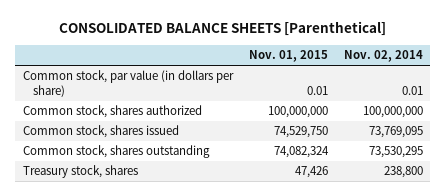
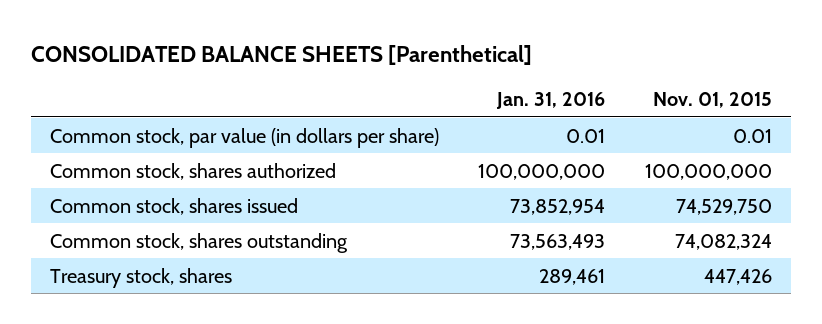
[343,50,423,63] Nov. 02, 2014 -> none
none -> [496,92,606,110] Jan. 31, 2016
[294,166,328,179] 47,426 -> [703,268,772,285] 447,426

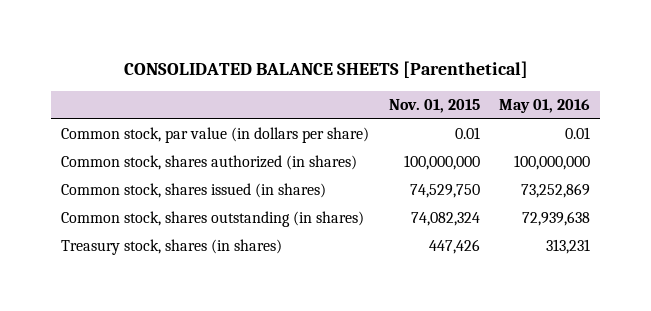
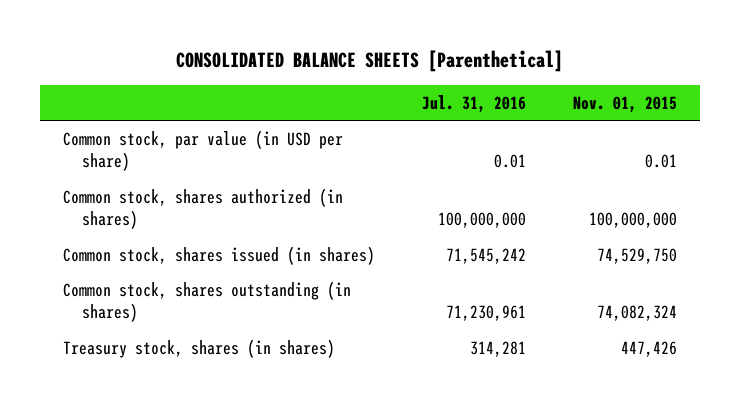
[499,99,591,114] May 01, 2016 -> none
none -> [422,94,527,113] Jul. 31, 2016
[60,127,369,144] Common stock, par value (in dollars per share) -> [63,129,344,172] Common stock, par value (in USD per share)

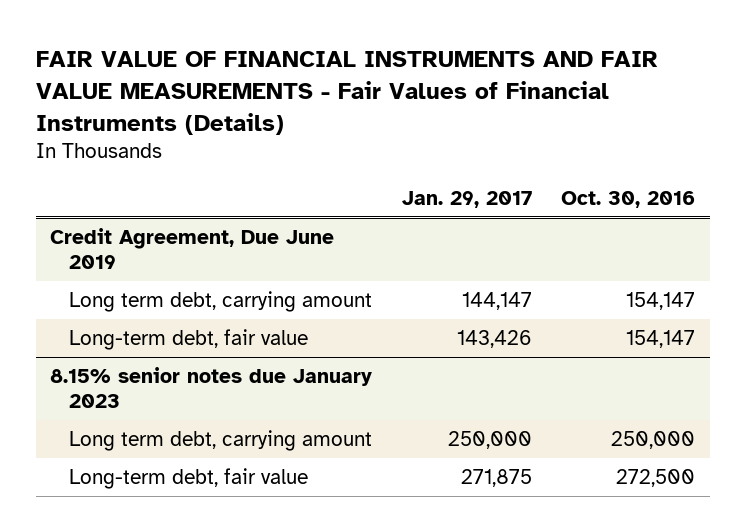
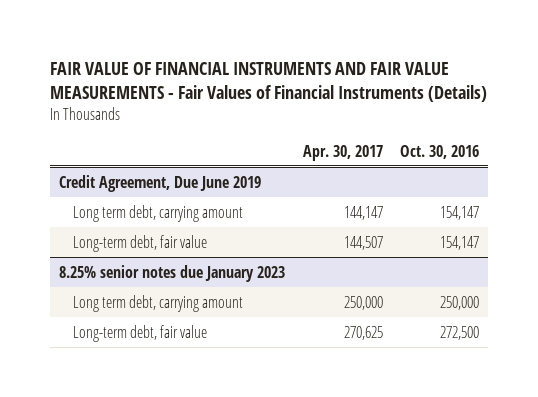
[401,190,532,208] Jan. 29, 2017 -> none
none -> [302,144,383,161] Apr. 30, 2017
[50,367,373,408] 8.15% senior notes due January 2023 -> [59,264,286,282] 8.25% senior notes due January 2023

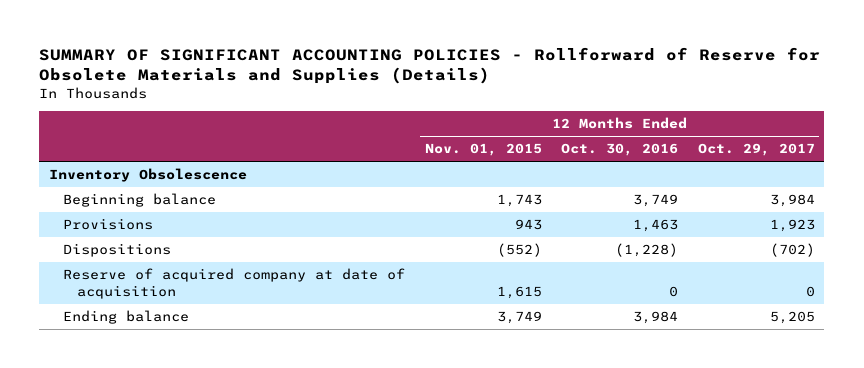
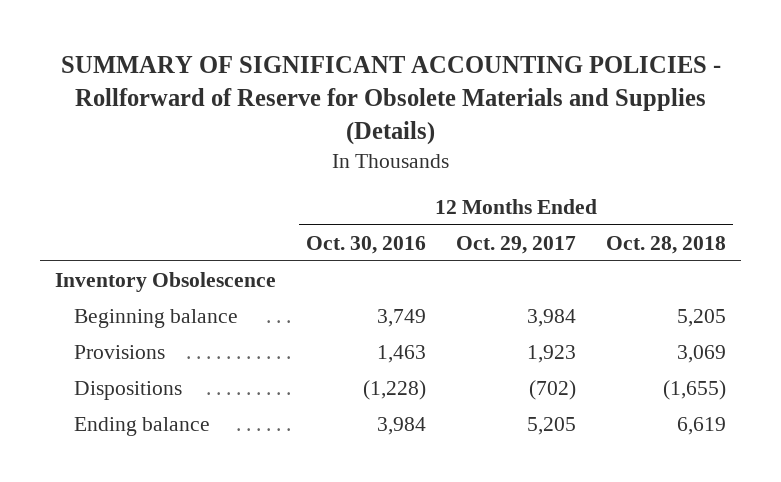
[424,143,542,157] Nov. 01, 2015 -> none
none -> [605,235,726,254] Oct. 28, 2018
[63,268,406,299] Reserve of acquired company at date of acquisition -> none

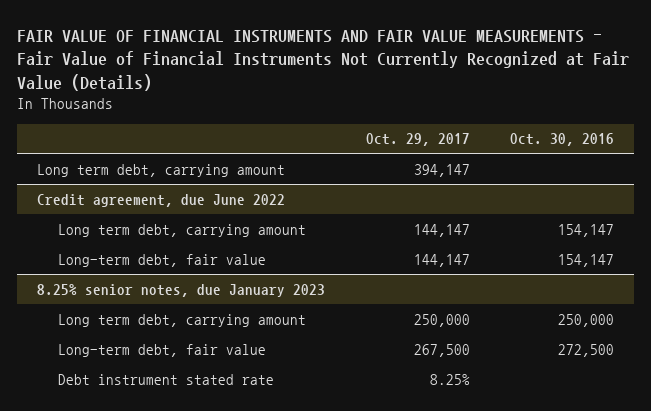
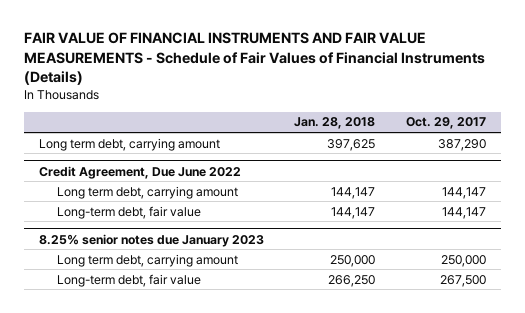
[16,29,629,91] FAIR VALUE OF FINANCIAL INSTRUMENTS AND FAIR VALUE MEASUREMENTS - Fair Value of Financial Instruments Not Currently Recognized at Fair Value (Details) -> [23,32,485,86] FAIR VALUE OF FINANCIAL INSTRUMENTS AND FAIR VALUE MEASUREMENTS - Schedule of Fair Values of Financial Instruments (Details)
[509,133,614,147] Oct. 30, 2016 -> none
none -> [294,117,376,130] Jan. 28, 2018
[413,163,470,177] 394,147 -> [438,138,487,151] 387,290
[37,193,286,207] Credit agreement, due June 2022 -> [38,165,241,179] Credit Agreement, Due June 2022
[37,283,326,297] 8.25% senior notes, due January 2023 -> [38,233,264,247] 8.25% senior notes due January 2023
[58,373,275,385] Debt instrument stated rate -> none

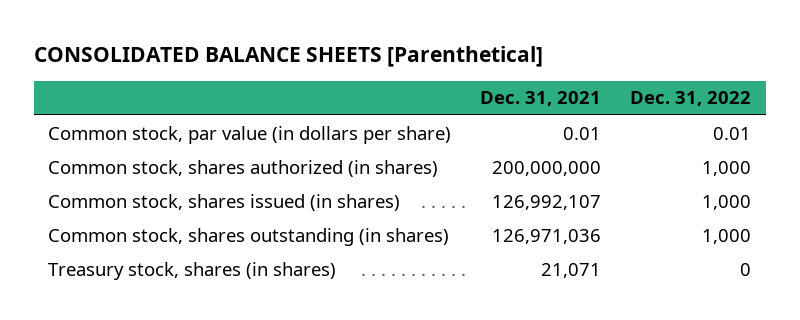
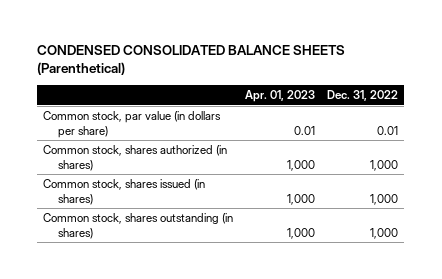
[33,46,543,68] CONSOLIDATED BALANCE SHEETS [Parenthetical] -> [37,45,346,76] CONDENSED CONSOLIDATED BALANCE SHEETS (Parenthetical)
[480,91,602,107] Dec. 31, 2021 -> none
none -> [245,89,316,102] Apr. 01, 2023
[48,261,337,280] Treasury stock, shares (in shares) -> none

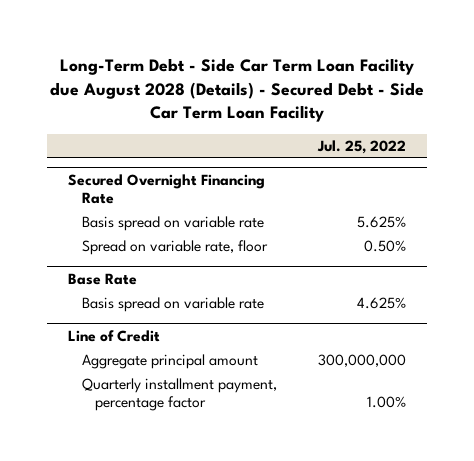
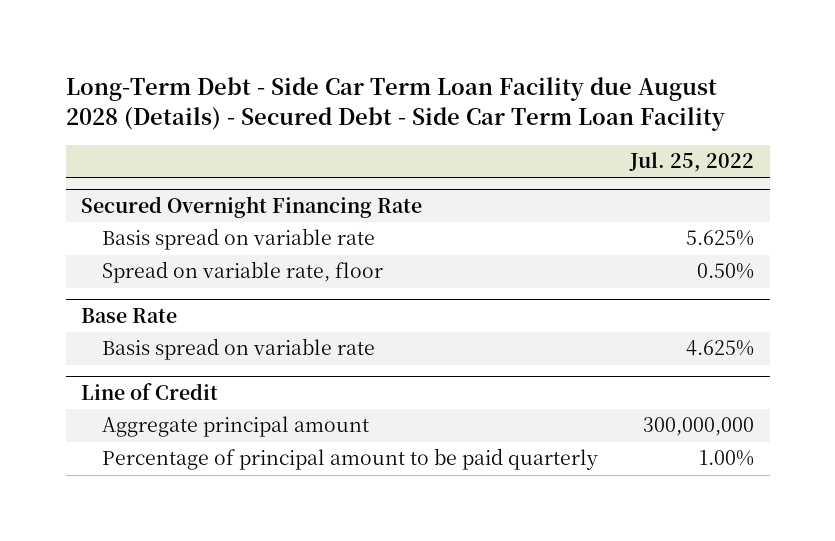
[81,378,277,411] Quarterly installment payment, percentage factor -> [101,448,598,471] Percentage of principal amount to be paid quarterly

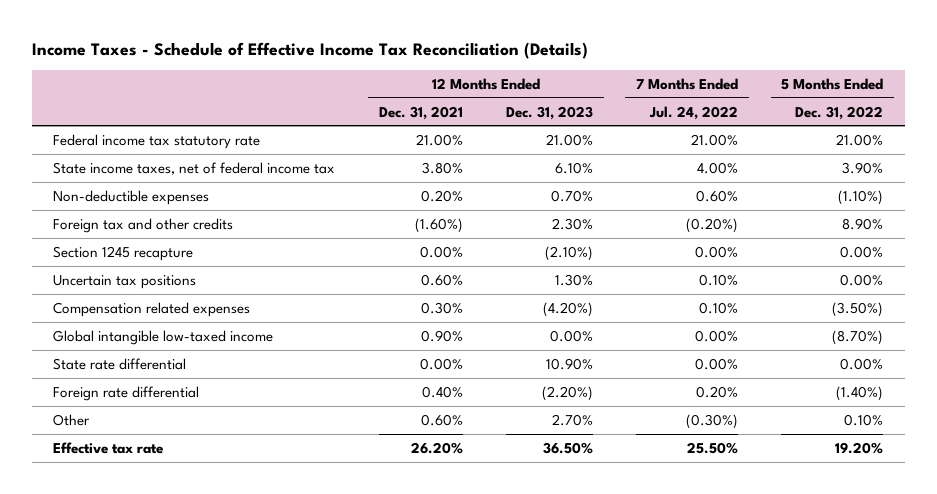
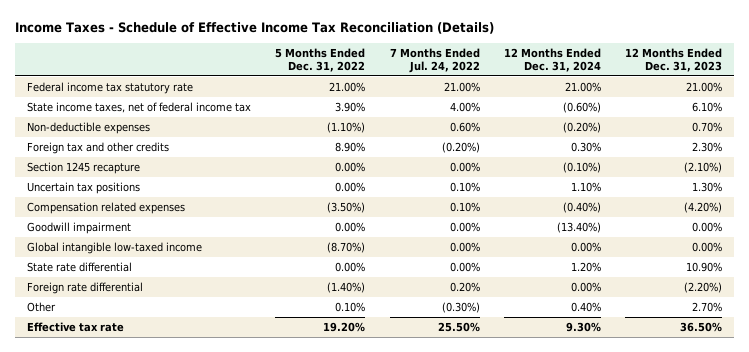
[378,105,463,120] Dec. 31, 2021 -> none
none -> [503,47,601,72] 12 Months Ended Dec. 31, 2024
none -> [26,222,131,235] Goodwill impairment

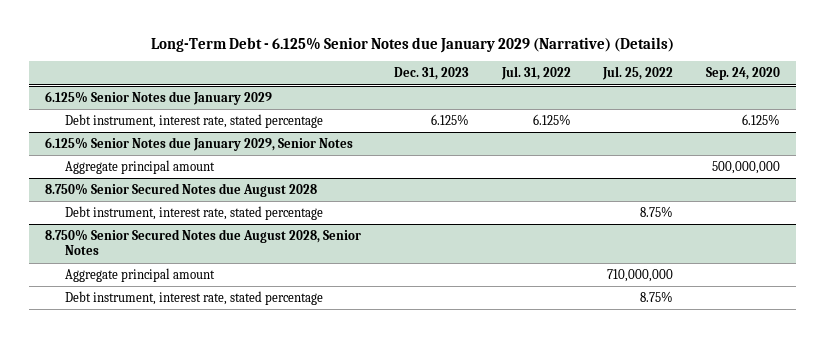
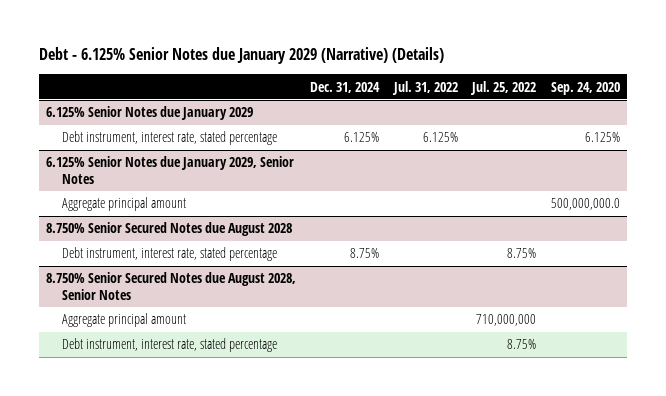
[150,36,674,53] Long-Term Debt - 6.125% Senior Notes due January 2029 (Narrative) (Details) -> [38,47,444,65] Debt - 6.125% Senior Notes due January 2029 (Narrative) (Details)
[393,67,469,81] Dec. 31, 2023 -> none
none -> [310,81,381,93] Dec. 31, 2024
[711,161,780,175] 500,000,000 -> [550,198,620,211] 500,000,000.0

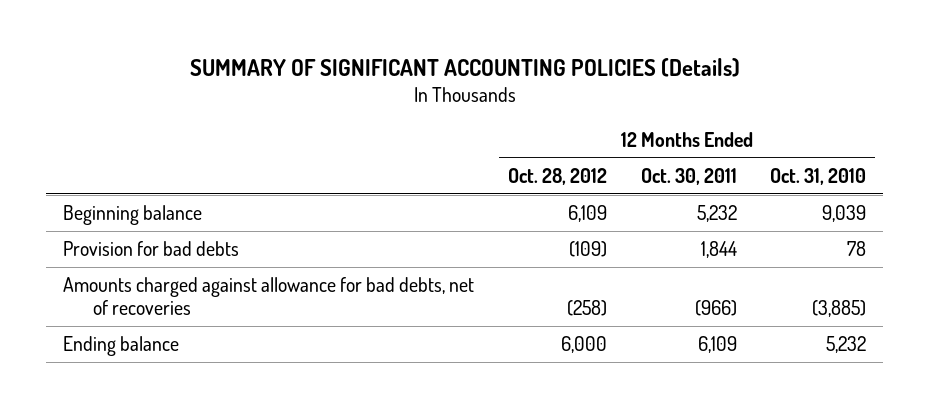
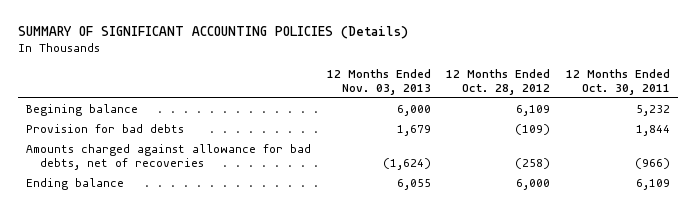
[770,167,867,185] Oct. 31, 2010 -> none
none -> [326,68,431,96] 12 Months Ended Nov. 03, 2013
[62,205,202,226] Beginning balance -> [25,103,138,116] Begining balance

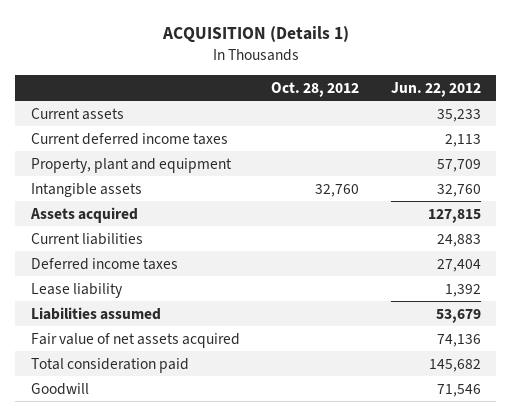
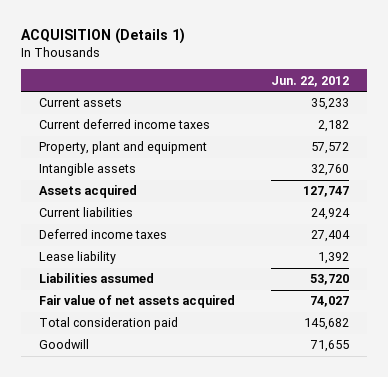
[271,81,360,97] Oct. 28, 2012 -> none
[444,133,481,147] 2,113 -> [318,120,350,133] 2,182
[436,158,481,172] 57,709 -> [311,142,350,155] 57,572
[427,208,481,223] 127,815 -> [303,186,350,198] 127,747
[436,233,481,247] 24,883 -> [311,208,351,221] 24,924
[435,308,481,323] 53,679 -> [310,274,350,286] 53,720
[436,333,481,347] 74,136 -> [310,296,350,308] 74,027
[436,383,481,397] 71,546 -> [310,340,350,353] 71,655

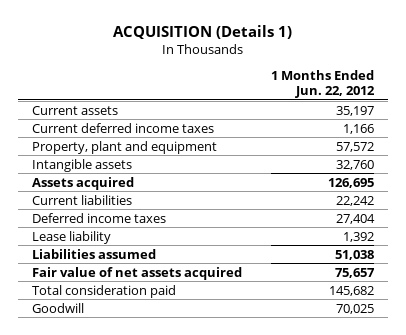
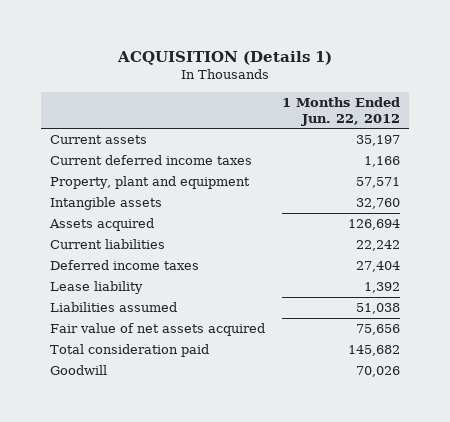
[335,141,374,152] 57,572 -> [356,177,401,189] 57,571
[327,177,374,188] 126,695 -> [348,219,401,231] 126,694
[334,267,375,278] 75,657 -> [356,324,401,336] 75,656
[335,303,374,314] 70,025 -> [356,366,401,378] 70,026

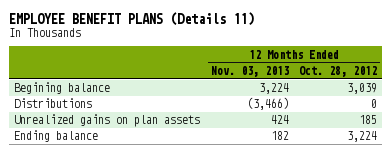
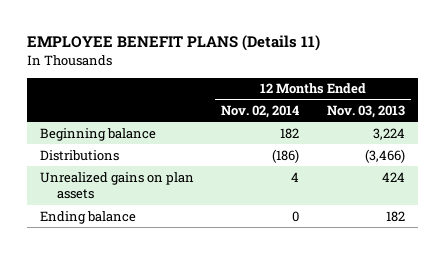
[299,65,378,77] Oct. 28, 2012 -> none
none -> [221,105,300,119] Nov. 02, 2014
[14,82,111,95] Begining balance -> [40,127,157,141] Beginning balance

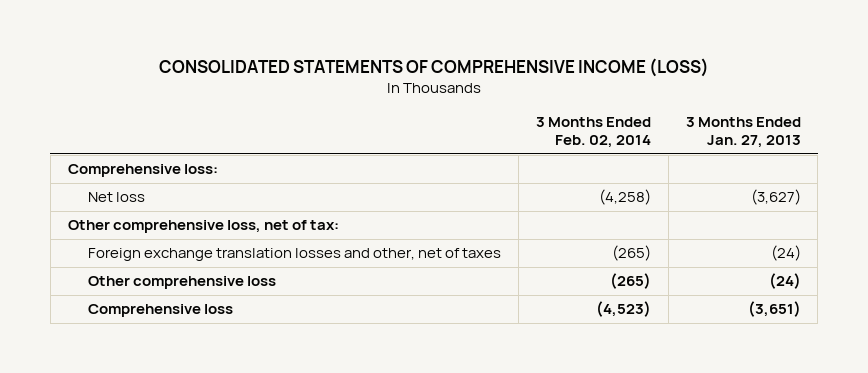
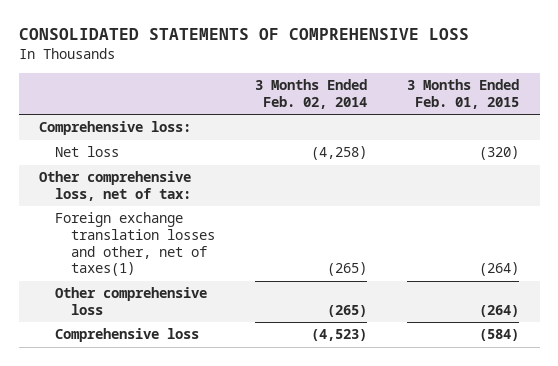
[159,58,710,78] CONSOLIDATED STATEMENTS OF COMPREHENSIVE INCOME (LOSS) -> [18,28,469,41] CONSOLIDATED STATEMENTS OF COMPREHENSIVE LOSS
[685,117,801,149] 3 Months Ended Jan. 27, 2013 -> none
none -> [407,79,520,109] 3 Months Ended Feb. 01, 2015
[88,248,502,262] Foreign exchange translation losses and other, net of taxes -> [54,212,215,277] Foreign exchange translation losses and other, net of taxes(1)

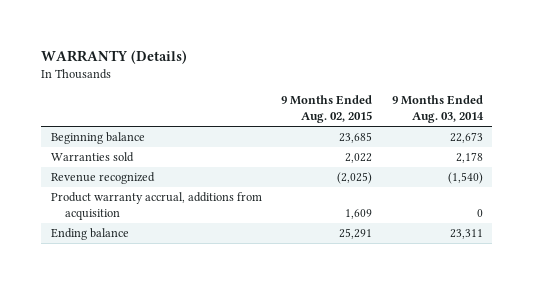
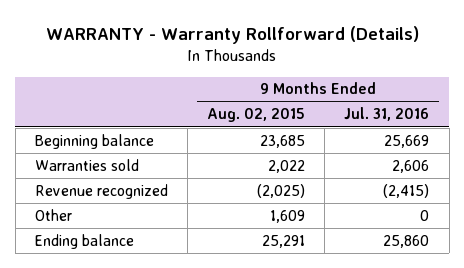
[41,49,188,64] WARRANTY (Details) -> [46,25,420,44] WARRANTY - Warranty Rollforward (Details)
[391,95,484,123] 9 Months Ended Aug. 03, 2014 -> none
none -> [344,107,430,122] Jul. 31, 2016
[51,192,263,221] Product warranty accrual, additions from acquisition -> [34,208,72,221] Other

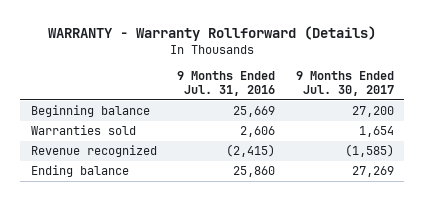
[207,108,306,123] Aug. 02, 2015 -> none
none -> [295,71,394,96] 9 Months Ended Jul. 30, 2017
[34,208,72,221] Other -> none

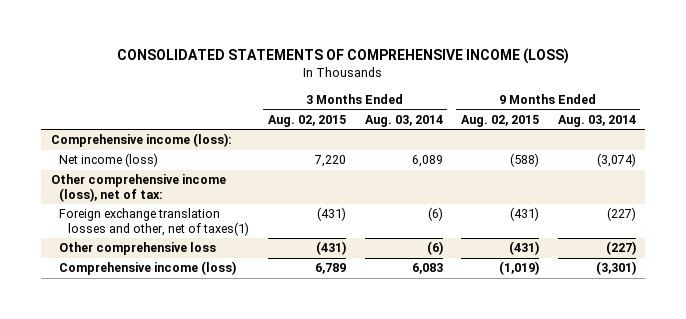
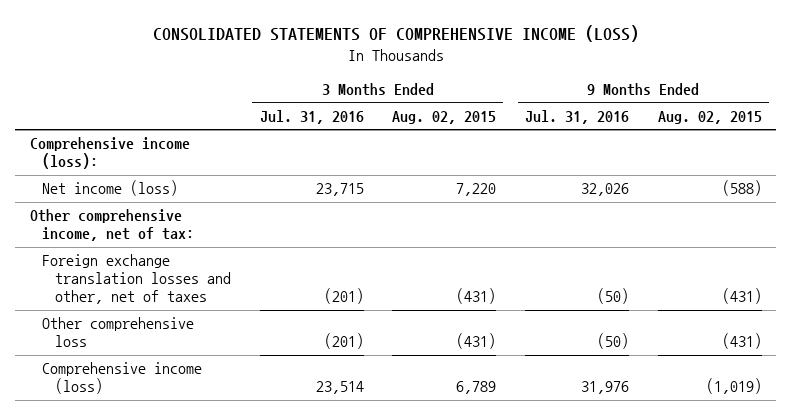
[364,114,443,127] Aug. 03, 2014 -> none
[557,114,636,127] Aug. 03, 2014 -> none
none -> [259,109,364,124] Jul. 31, 2016
none -> [524,109,629,124] Jul. 31, 2016
[50,174,226,202] Other comprehensive income (loss), net of tax: -> [29,209,195,242] Other comprehensive income, net of tax:
[59,208,250,236] Foreign exchange translation losses and other, net of taxes(1) -> [42,254,231,305] Foreign exchange translation losses and other, net of taxes

